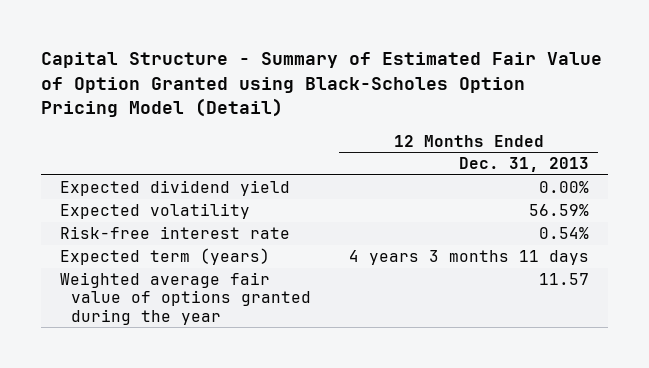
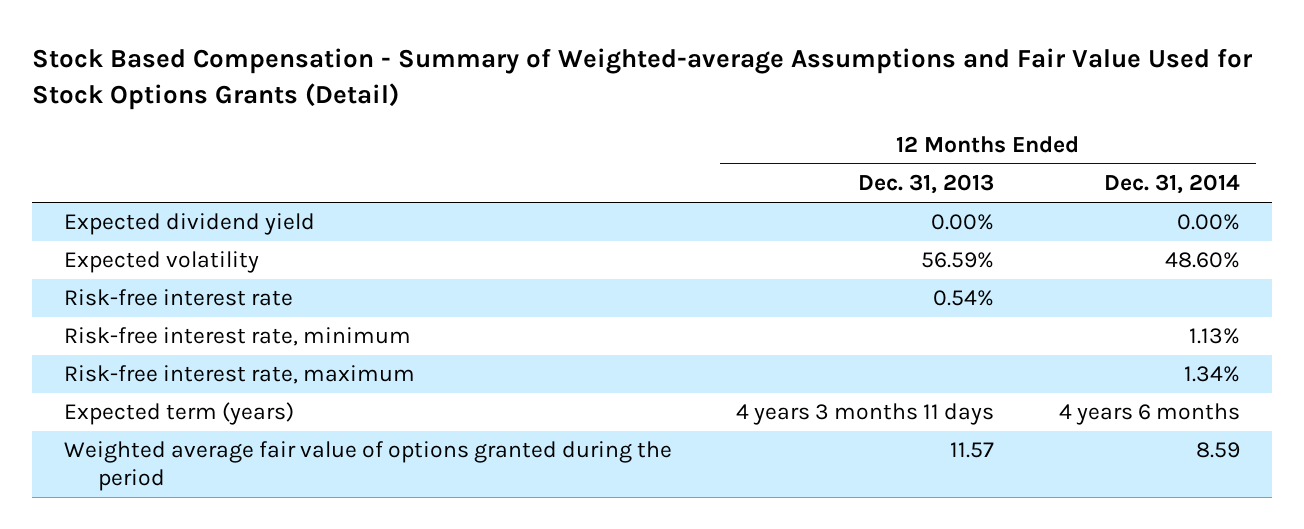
[41,52,603,117] Capital Structure - Summary of Estimated Fair Value of Option Granted using Black-Scholes Option Pricing Model (Detail) -> [32,48,1254,110] Stock Based Compensation - Summary of Weighted-average Assumptions and Fair Value Used for Stock Options Grants (Detail)
none -> [1103,174,1240,195] Dec. 31, 2014
none -> [64,327,412,347] Risk-free interest rate, minimum
none -> [64,365,416,385] Risk-free interest rate, maximum
[59,271,312,325] Weighted average fair value of options granted during the year -> [64,441,673,491] Weighted average fair value of options granted during the period

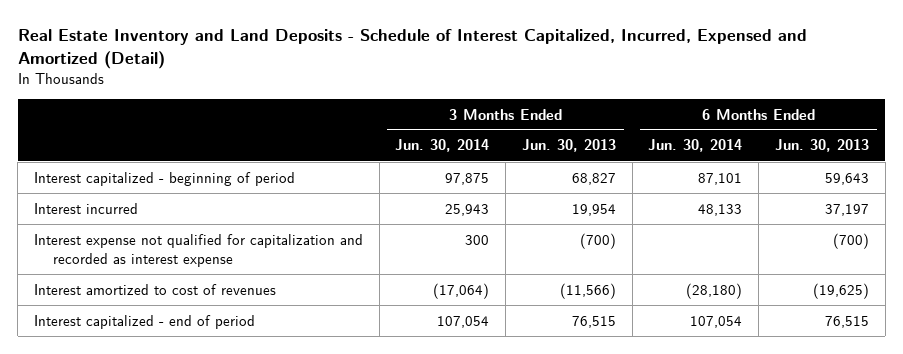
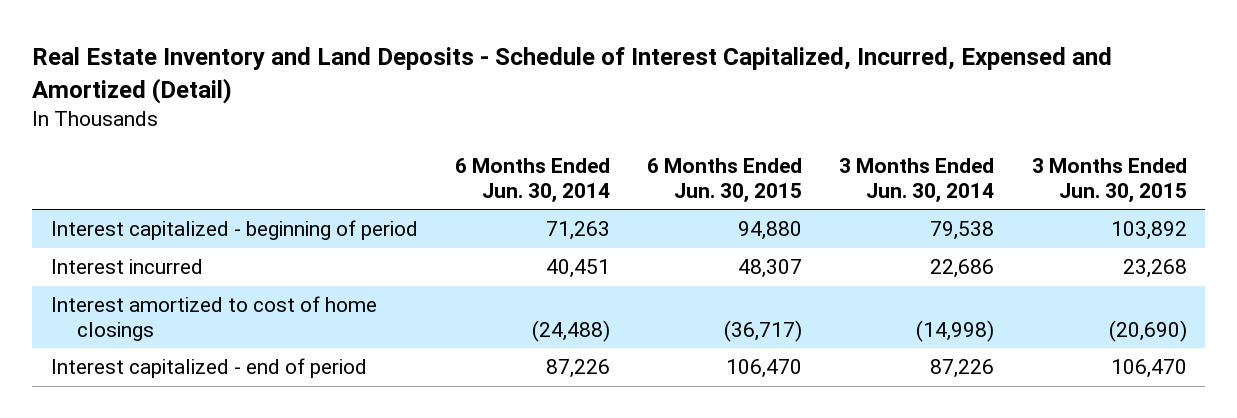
[521,139,616,153] Jun. 30, 2013 -> none
[774,139,869,153] Jun. 30, 2013 -> none
none -> [647,158,803,203] 6 Months Ended Jun. 30, 2015
none -> [1031,158,1187,203] 3 Months Ended Jun. 30, 2015
[33,233,363,267] Interest expense not qualified for capitalization and recorded as interest expense -> none
[445,172,490,185] 97,875 -> [930,221,995,241] 79,538
[698,172,743,185] 87,101 -> [546,221,611,241] 71,263
[445,203,490,216] 25,943 -> [930,259,995,279] 22,686
[698,203,743,216] 48,133 -> [546,259,611,279] 40,451
[33,283,276,295] Interest amortized to cost of revenues -> [50,296,377,341] Interest amortized to cost of home closings
[433,282,490,299] (17,064) -> [916,319,995,342] (14,998)
[686,282,743,299] (28,180) -> [532,319,611,342] (24,488)
[437,315,490,328] 107,054 -> [930,359,995,379] 87,226
[690,315,743,328] 107,054 -> [546,359,611,379] 87,226

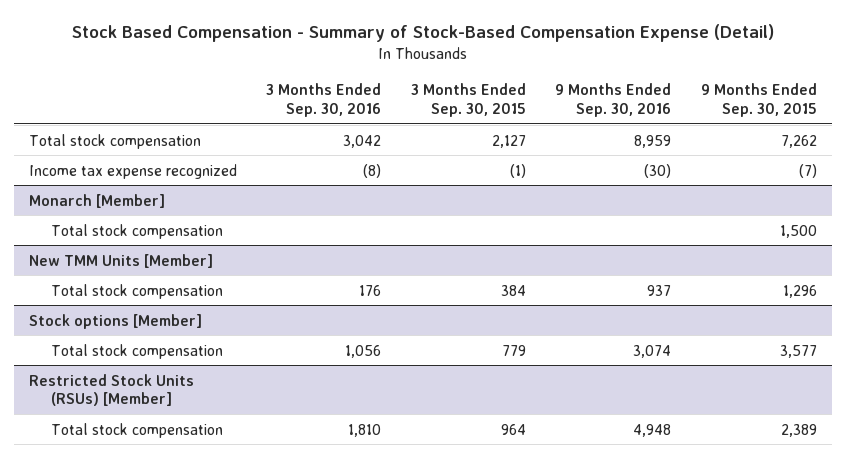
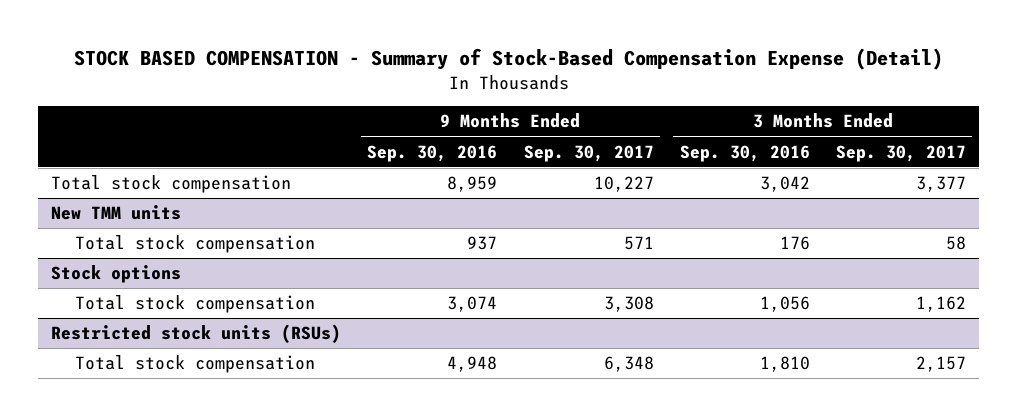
[71,24,774,43] Stock Based Compensation - Summary of Stock-Based Compensation Expense (Detail) -> [73,48,943,71] STOCK BASED COMPENSATION - Summary of Stock-Based Compensation Expense (Detail)
[410,83,526,117] 3 Months Ended Sep. 30, 2015 -> none
[700,83,817,117] 9 Months Ended Sep. 30, 2015 -> none
none -> [523,144,654,162] Sep. 30, 2017
none -> [835,144,966,162] Sep. 30, 2017
[28,163,237,179] Income tax expense recognized -> none
[28,193,165,208] Monarch [Member] -> none
[50,223,223,239] Total stock compensation -> none
[28,253,213,268] New TMM Units [Member] -> [51,205,182,221] New TMM units
[28,313,202,329] Stock options [Member] -> [51,265,182,284] Stock options
[28,373,194,407] Restricted Stock Units (RSUs) [Member] -> [51,324,342,344] Restricted stock units (RSUs)

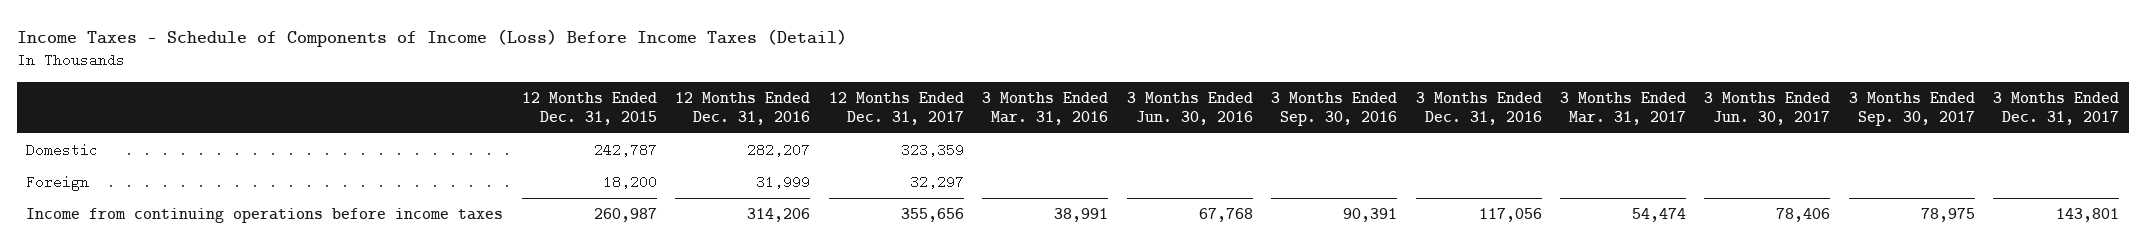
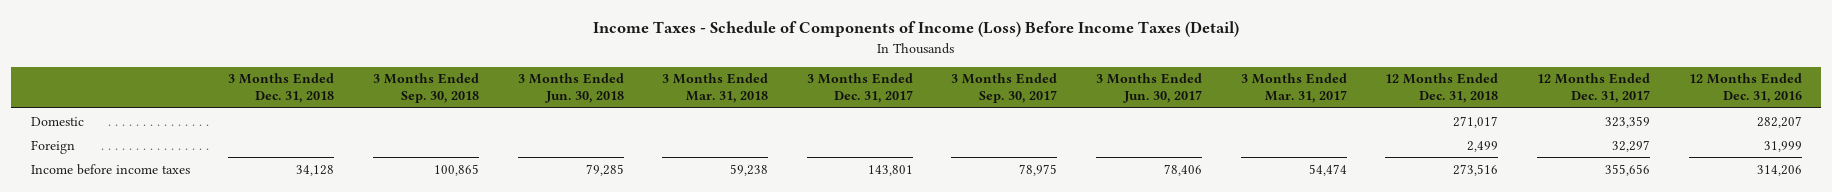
[521,91,657,126] 12 Months Ended Dec. 31, 2015 -> none
[982,91,1109,126] 3 Months Ended Mar. 31, 2016 -> none
[1126,91,1253,126] 3 Months Ended Jun. 30, 2016 -> none
[1271,91,1398,127] 3 Months Ended Sep. 30, 2016 -> none
[1415,91,1542,126] 3 Months Ended Dec. 31, 2016 -> none
none -> [228,73,335,104] 3 Months Ended Dec. 31, 2018
none -> [373,73,480,104] 3 Months Ended Sep. 30, 2018
none -> [517,73,624,104] 3 Months Ended Jun. 30, 2018
none -> [662,73,769,104] 3 Months Ended Mar. 31, 2018
none -> [1385,73,1499,104] 12 Months Ended Dec. 31, 2018
[26,207,504,223] Income from continuing operations before income taxes -> [30,163,190,175] Income before income taxes

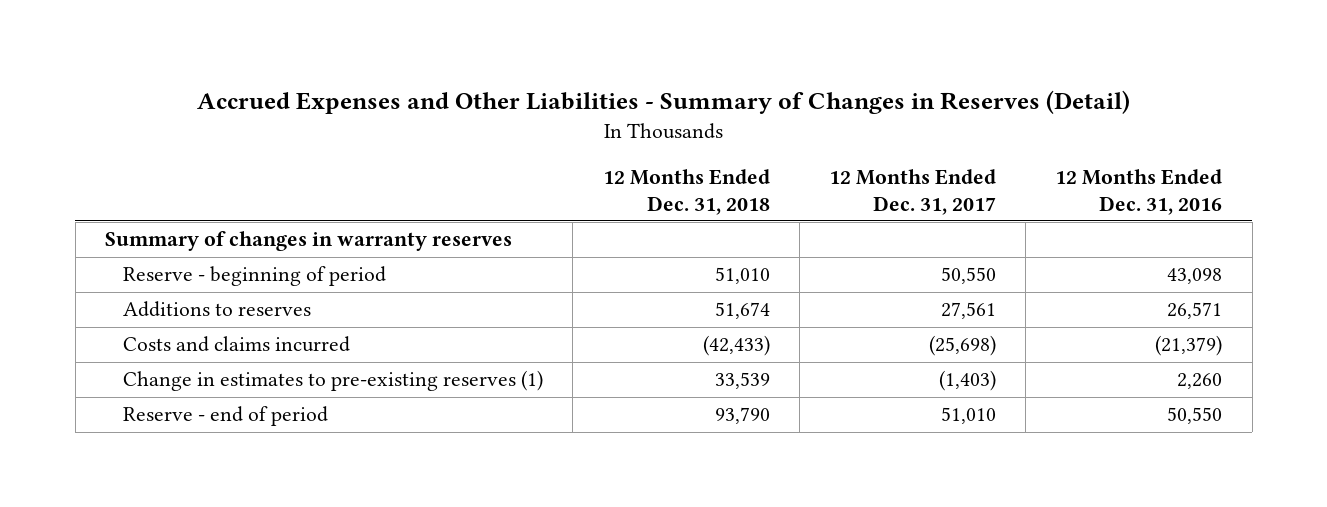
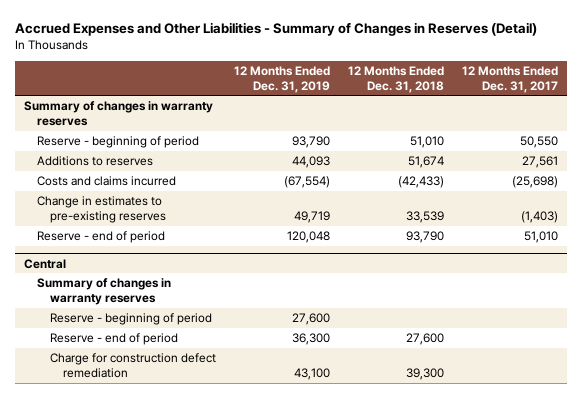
[1055,169,1223,215] 12 Months Ended Dec. 31, 2016 -> none
none -> [233,66,330,93] 12 Months Ended Dec. 31, 2019
[123,370,544,392] Change in estimates to pre-existing reserves (1) -> [36,196,166,223] Change in estimates to pre-existing reserves
none -> [23,258,66,269] Central
none -> [36,278,171,305] Summary of changes in warranty reserves
none -> [49,313,212,326] Reserve - beginning of period
none -> [49,333,178,346] Reserve - end of period
none -> [49,353,216,378] Charge for construction defect remediation

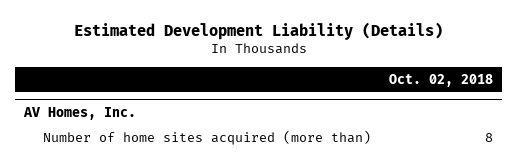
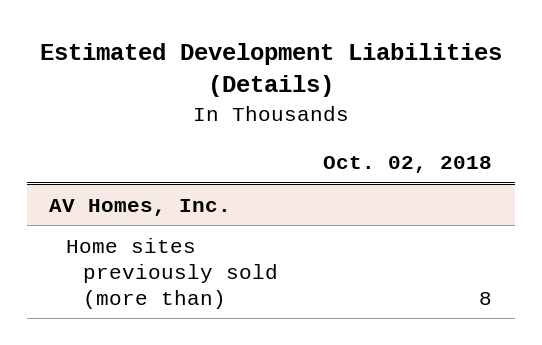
[73,21,443,40] Estimated Development Liability (Details) -> [39,42,502,98] Estimated Development Liabilities (Details)
[42,129,371,145] Number of home sites acquired (more than) -> [66,237,279,309] Home sites previously sold (more than)

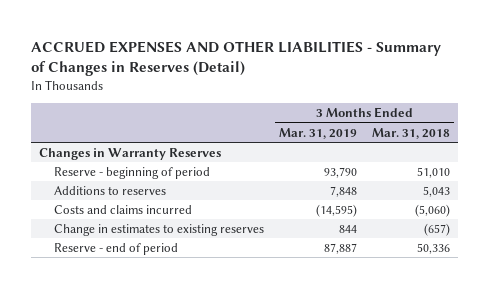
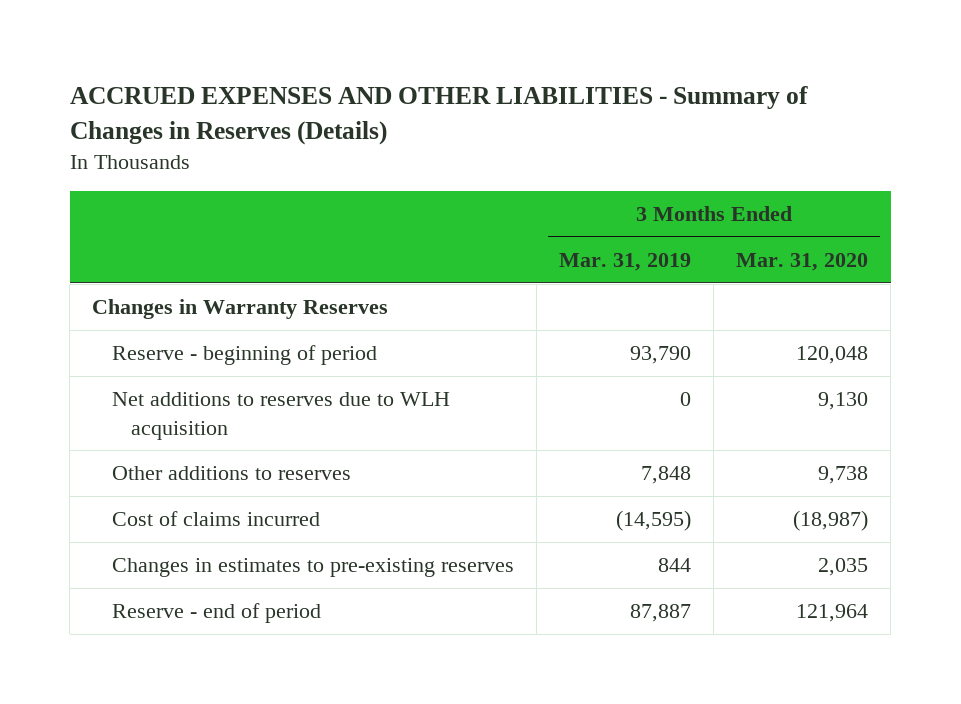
[31,40,442,77] ACCRUED EXPENSES AND OTHER LIABILITIES - Summary of Changes in Reserves (Detail) -> [69,86,808,145] ACCRUED EXPENSES AND OTHER LIABILITIES - Summary of Changes in Reserves (Details)
[372,127,451,139] Mar. 31, 2018 -> none
none -> [736,252,869,271] Mar. 31, 2020
none -> [111,392,450,440] Net additions to reserves due to WLH acquisition
[53,186,166,196] Additions to reserves -> [111,466,351,481] Other additions to reserves
[53,205,192,215] Costs and claims incurred -> [111,511,320,527] Cost of claims incurred
[53,224,264,237] Change in estimates to existing reserves -> [111,558,514,578] Changes in estimates to pre-existing reserves

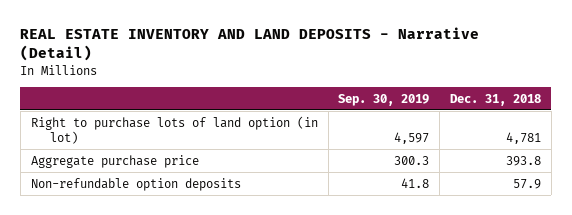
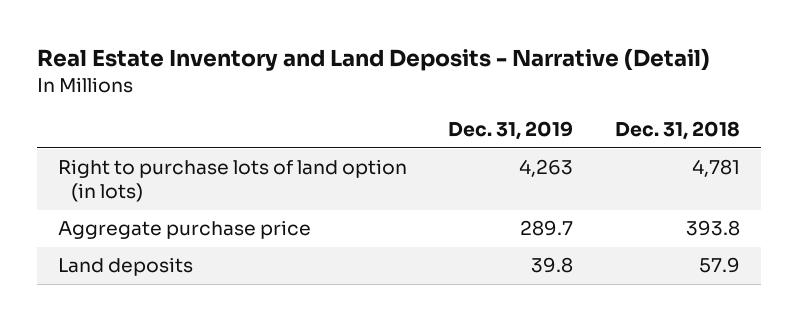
[20,27,480,62] REAL ESTATE INVENTORY AND LAND DEPOSITS - Narrative (Detail) -> [36,48,710,72] Real Estate Inventory and Land Deposits - Narrative (Detail)
[338,93,430,106] Sep. 30, 2019 -> none
none -> [448,121,574,141] Dec. 31, 2019
[30,115,318,144] Right to purchase lots of land option (in lot) -> [57,159,407,203] Right to purchase lots of land option (in lots)
[30,177,241,191] Non-refundable option deposits -> [57,257,193,277] Land deposits

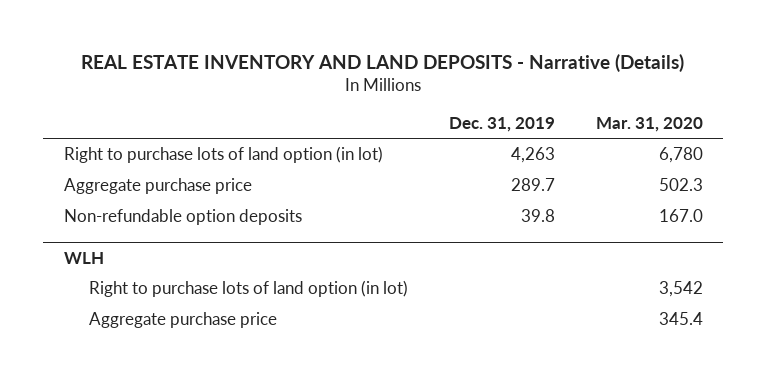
[36,48,710,72] Real Estate Inventory and Land Deposits - Narrative (Detail) -> [81,53,685,72] REAL ESTATE INVENTORY AND LAND DEPOSITS - Narrative (Details)
[614,121,740,141] Dec. 31, 2018 -> none
none -> [595,116,703,132] Mar. 31, 2020
[57,159,407,203] Right to purchase lots of land option (in lots) -> [63,146,383,164] Right to purchase lots of land option (in lot)
[57,257,193,277] Land deposits -> [63,209,302,226] Non-refundable option deposits
none -> [63,251,104,264] WLH
none -> [89,280,409,298] Right to purchase lots of land option (in lot)
none -> [89,312,278,329] Aggregate purchase price

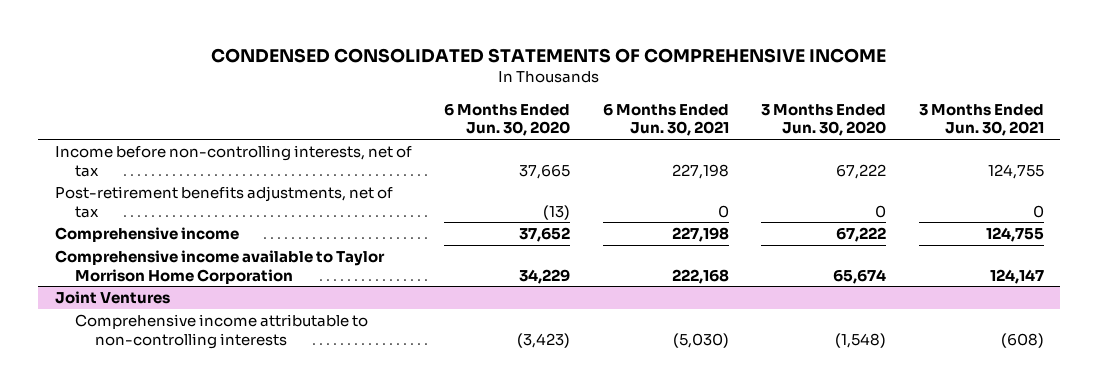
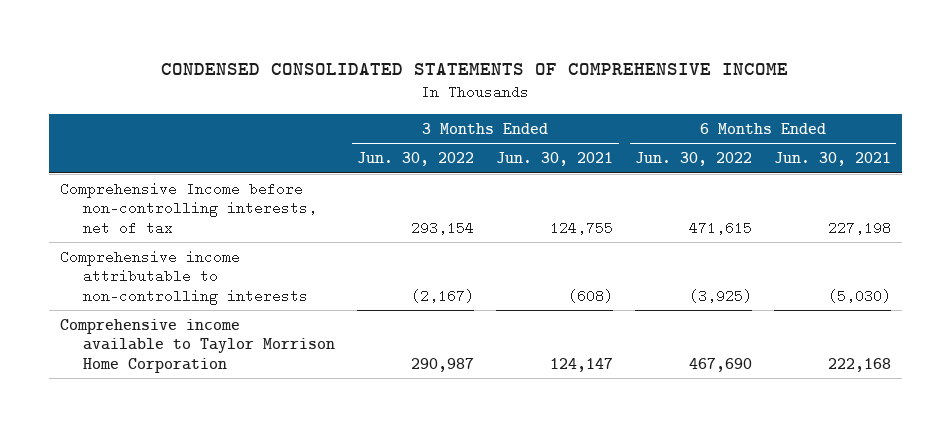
[444,102,571,137] 6 Months Ended Jun. 30, 2020 -> none
[761,103,887,137] 3 Months Ended Jun. 30, 2020 -> none
none -> [357,152,475,167] Jun. 30, 2022
none -> [635,152,753,167] Jun. 30, 2022
[54,185,393,218] Post-retirement benefits adjustments, net of tax -> none
[54,226,239,242] Comprehensive income -> none
[54,290,170,304] Joint Ventures -> none
[54,144,412,177] Income before non-controlling interests, net of tax -> [59,181,318,235] Comprehensive Income before non-controlling interests, net of tax
[54,249,385,284] Comprehensive income available to Taylor Morrison Home Corporation -> [59,318,336,373] Comprehensive income available to Taylor Morrison Home Corporation

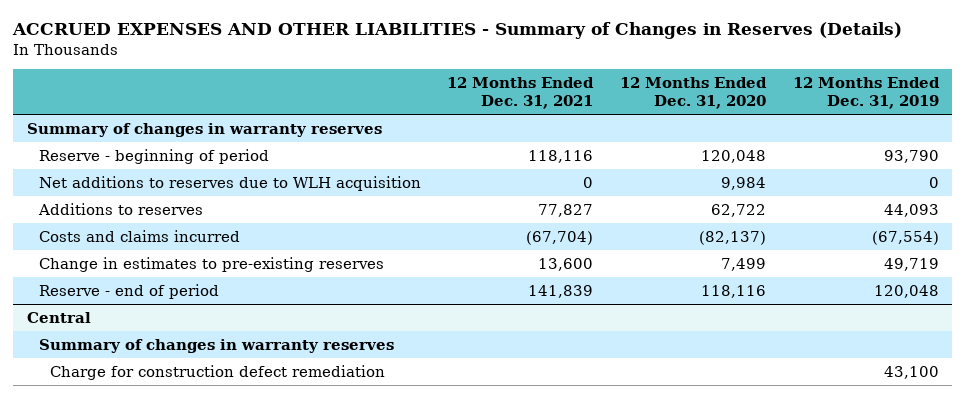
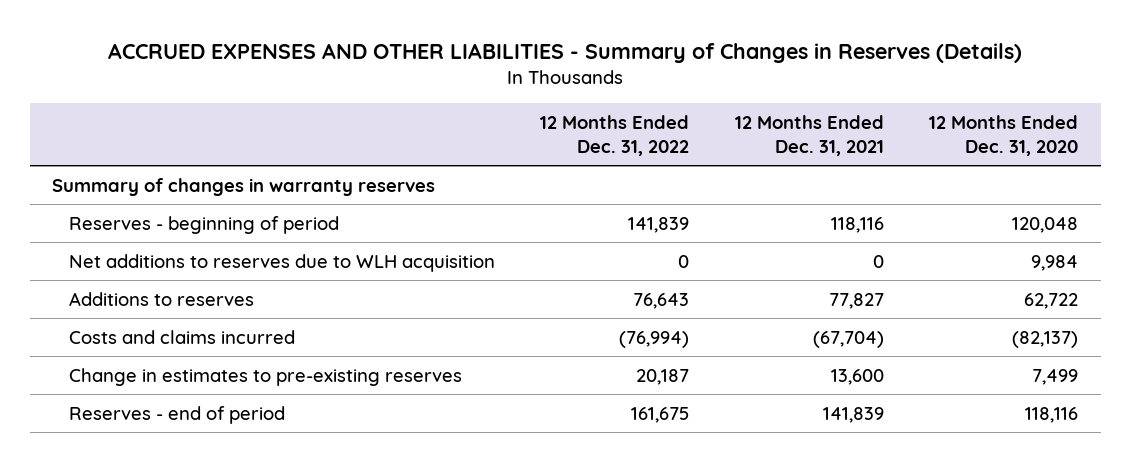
[792,77,940,109] 12 Months Ended Dec. 31, 2019 -> none
none -> [540,114,690,156] 12 Months Ended Dec. 31, 2022
[38,148,269,164] Reserve - beginning of period -> [68,215,339,234] Reserves - beginning of period
[26,311,91,323] Central -> none
[38,338,394,353] Summary of changes in warranty reserves -> none
[50,364,386,380] Charge for construction defect remediation -> none
[38,283,219,299] Reserve - end of period -> [68,405,285,424] Reserves - end of period

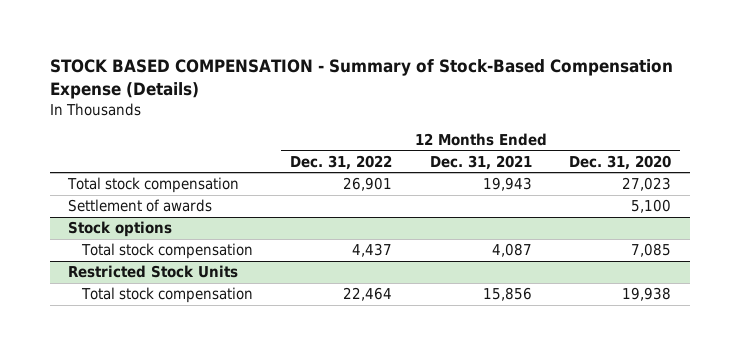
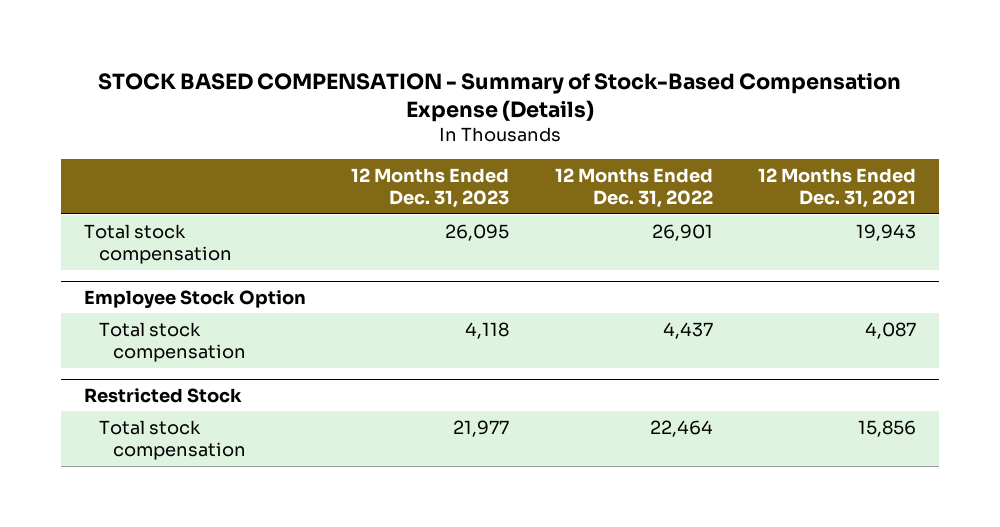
[569,155,672,171] Dec. 31, 2020 -> none
none -> [351,168,510,209] 12 Months Ended Dec. 31, 2023
[68,199,213,213] Settlement of awards -> none
[68,221,173,238] Stock options -> [83,289,306,308] Employee Stock Option
[68,265,239,279] Restricted Stock Units -> [83,387,242,403] Restricted Stock

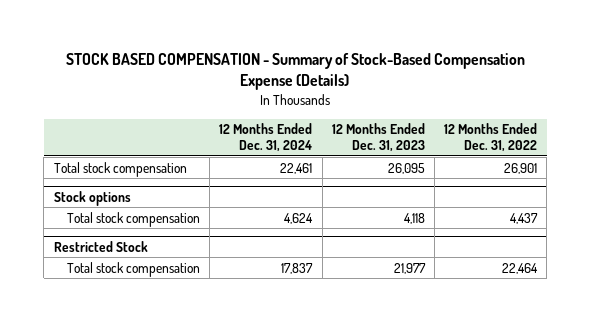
[758,168,917,209] 12 Months Ended Dec. 31, 2021 -> none
none -> [219,123,313,153] 12 Months Ended Dec. 31, 2024
[83,289,306,308] Employee Stock Option -> [53,190,131,206] Stock options

